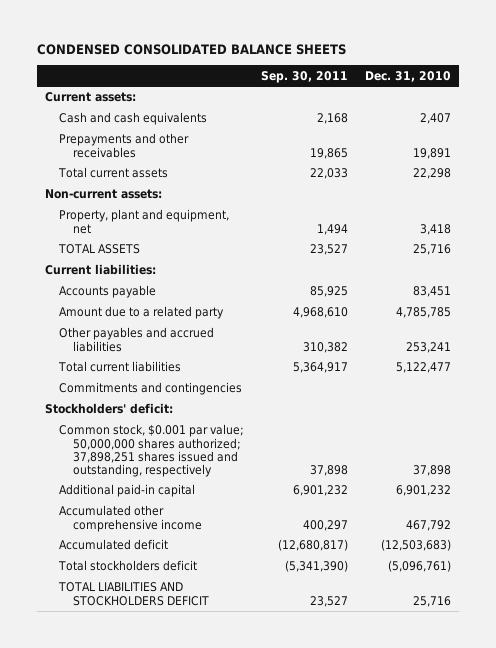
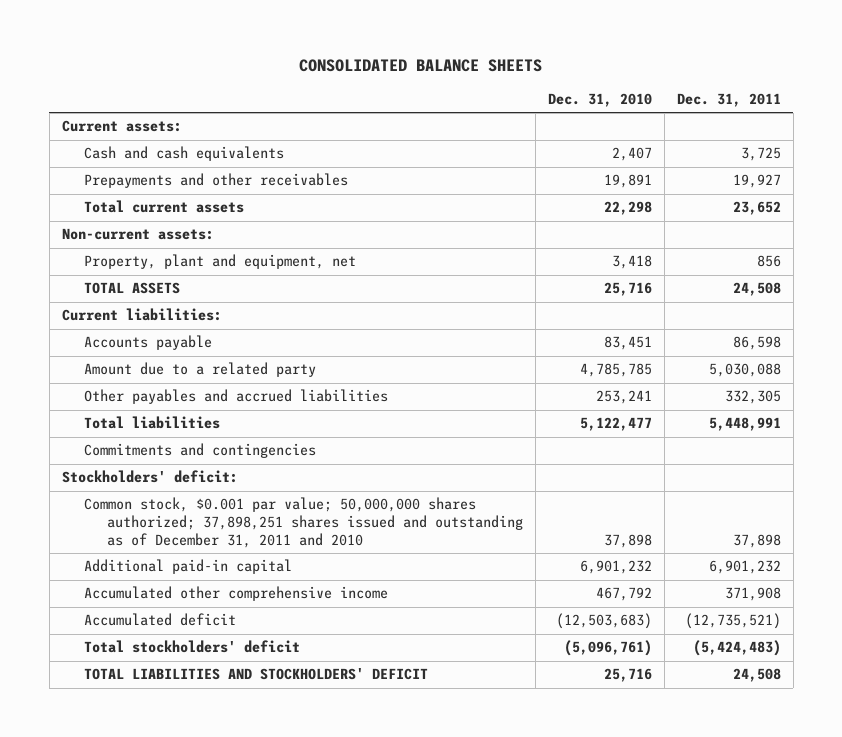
[36,44,346,56] CONDENSED CONSOLIDATED BALANCE SHEETS -> [299,59,543,73] CONSOLIDATED BALANCE SHEETS
[260,70,348,83] Sep. 30, 2011 -> none
none -> [676,93,781,108] Dec. 31, 2011
[58,361,182,373] Total current liabilities -> [84,416,221,430] Total liabilities
[59,424,245,478] Common stock, $0.001 par value; 50,000,000 shares authorized; 37,898,251 shares issued and outstanding, respectively -> [84,497,524,549] Common stock, $0.001 par value; 50,000,000 shares authorized; 37,898,251 shares issued and outstanding as of December 31, 2011 and 2010
[58,560,198,572] Total stockholders deficit -> [84,640,301,654] Total stockholders' deficit
[58,582,210,606] TOTAL LIABILITIES AND STOCKHOLDERS DEFICIT -> [84,668,429,681] TOTAL LIABILITIES AND STOCKHOLDERS' DEFICIT

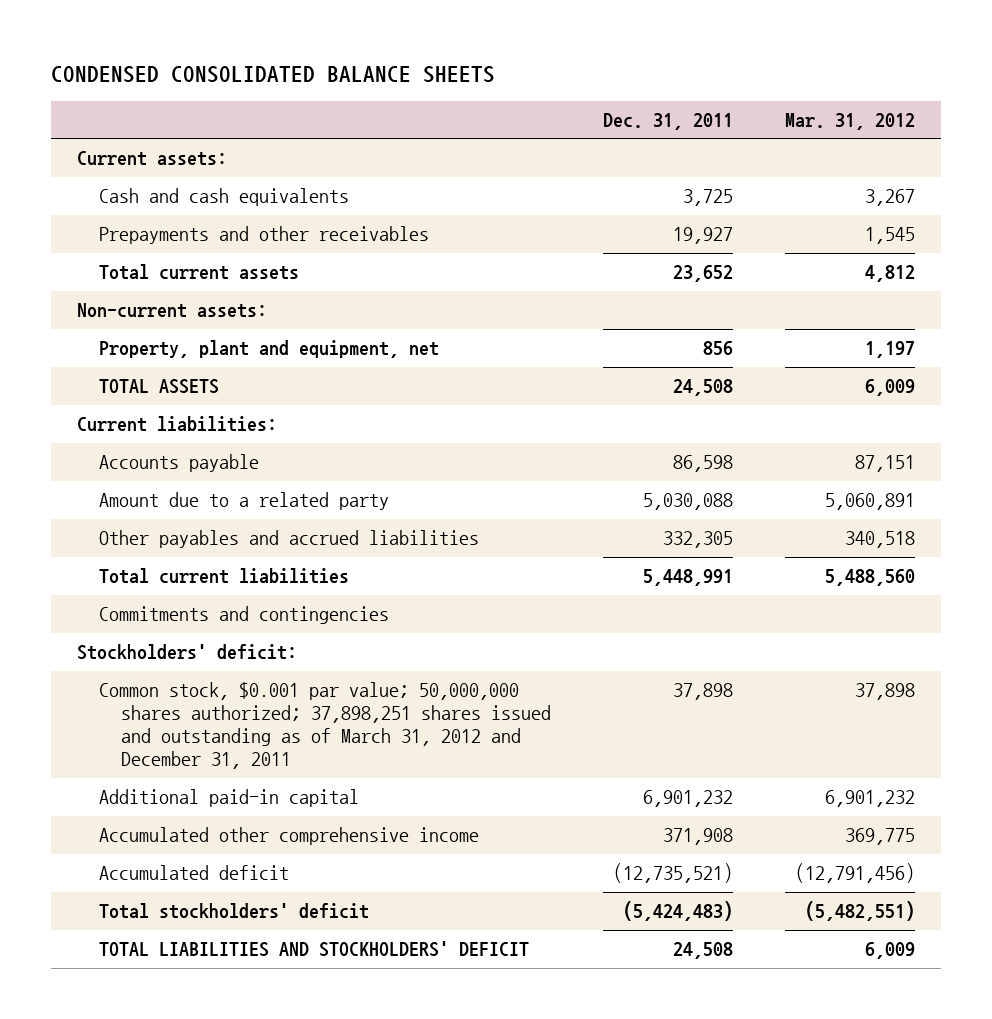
[299,59,543,73] CONSOLIDATED BALANCE SHEETS -> [51,66,496,84] CONDENSED CONSOLIDATED BALANCE SHEETS
[548,93,653,108] Dec. 31, 2010 -> none
none -> [784,112,915,130] Mar. 31, 2012
[84,416,221,430] Total liabilities -> [99,567,350,584] Total current liabilities
[84,497,524,549] Common stock, $0.001 par value; 50,000,000 shares authorized; 37,898,251 shares issued and outstanding as of December 31, 2011 and 2010 -> [99,681,552,770] Common stock, $0.001 par value; 50,000,000 shares authorized; 37,898,251 shares issued and outstanding as of March 31, 2012 and December 31, 2011

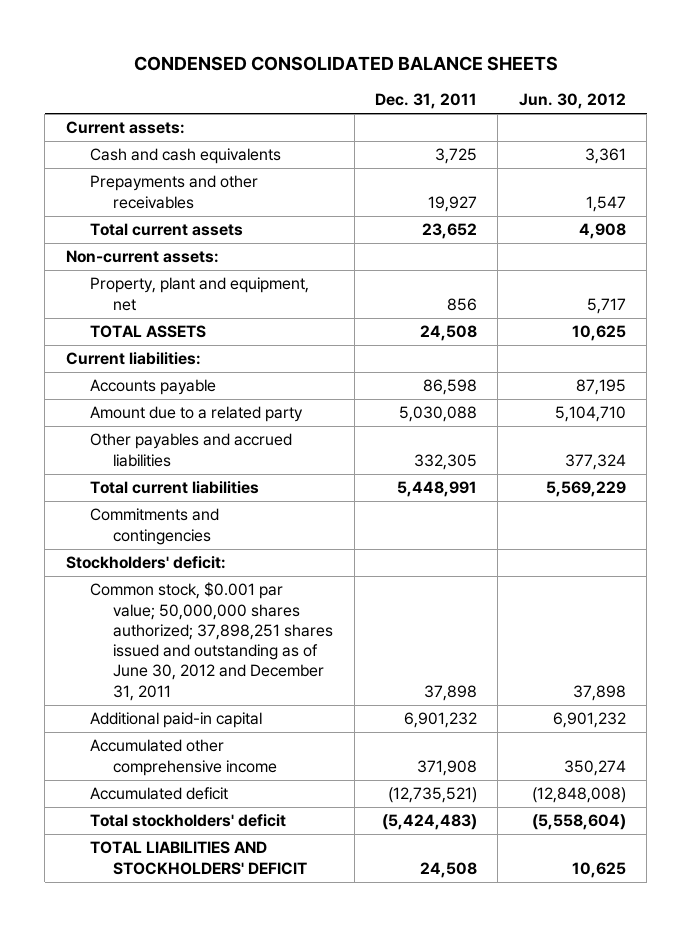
[784,112,915,130] Mar. 31, 2012 -> none
none -> [518,93,626,110] Jun. 30, 2012
[99,681,552,770] Common stock, $0.001 par value; 50,000,000 shares authorized; 37,898,251 shares issued and outstanding as of March 31, 2012 and December 31, 2011 -> [89,582,334,701] Common stock, $0.001 par value; 50,000,000 shares authorized; 37,898,251 shares issued and outstanding as of June 30, 2012 and December 31, 2011

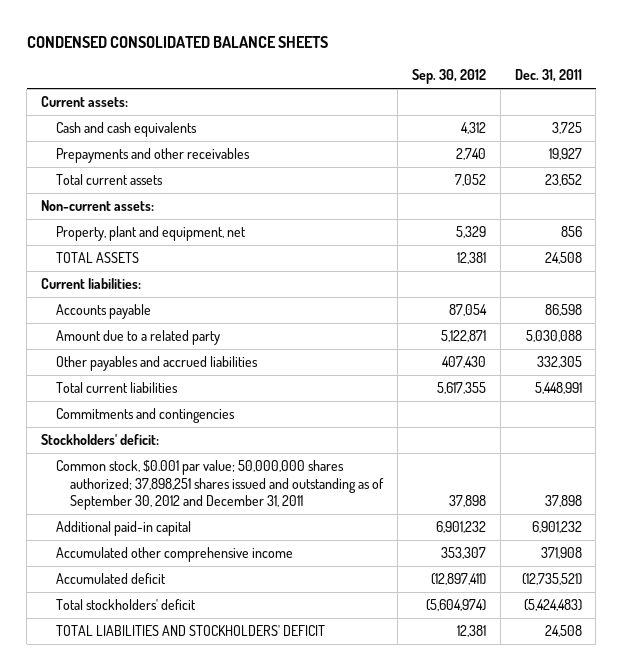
[518,93,626,110] Jun. 30, 2012 -> none
none -> [411,69,486,85] Sep. 30, 2012
[89,582,334,701] Common stock, $0.001 par value; 50,000,000 shares authorized; 37,898,251 shares issued and outstanding as of June 30, 2012 and December 31, 2011 -> [55,460,384,510] Common stock, $0.001 par value; 50,000,000 shares authorized; 37,898,251 shares issued and outstanding as of September 30, 2012 and December 31, 2011

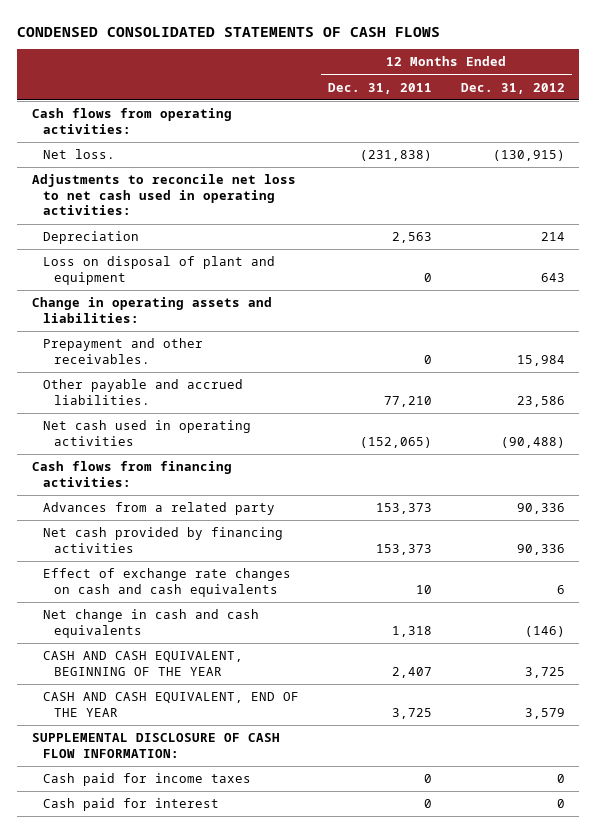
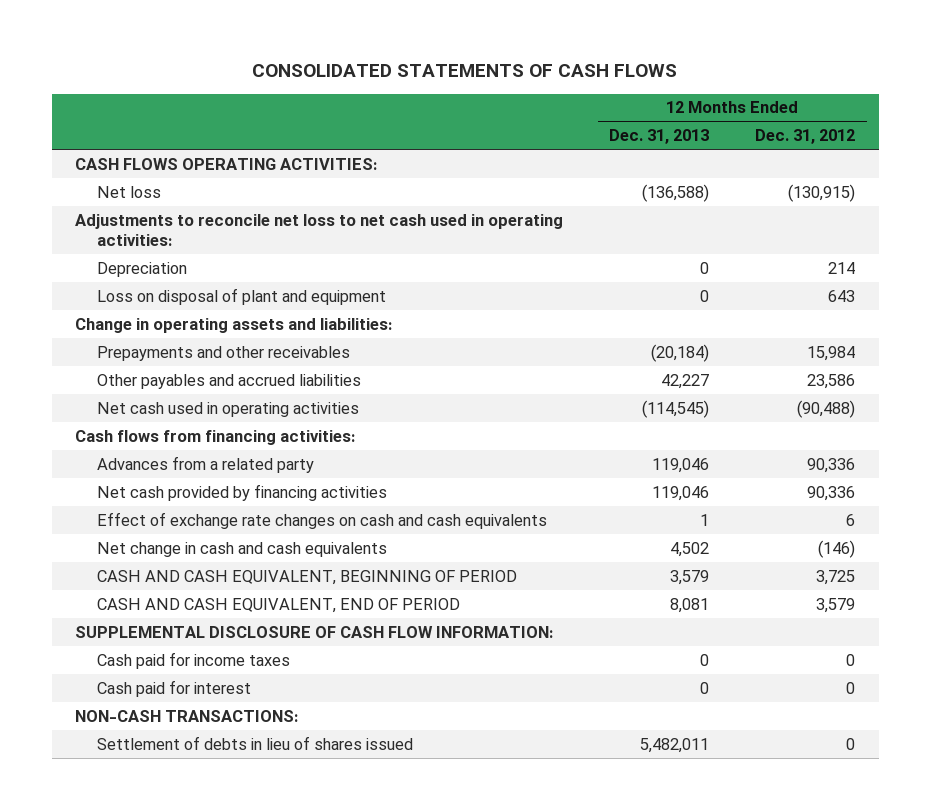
[17,26,441,37] CONDENSED CONSOLIDATED STATEMENTS OF CASH FLOWS -> [252,64,678,78] CONSOLIDATED STATEMENTS OF CASH FLOWS
[327,82,432,94] Dec. 31, 2011 -> none
none -> [609,129,710,145] Dec. 31, 2013
[31,108,232,134] Cash flows from operating activities: -> [74,157,377,170] CASH FLOWS OPERATING ACTIVITIES:
[43,149,116,160] Net loss. -> [97,185,162,198] Net loss
[43,338,204,364] Prepayment and other receivables. -> [97,345,351,361] Prepayments and other receivables
[43,379,244,405] Other payable and accrued liabilities. -> [97,373,362,389] Other payables and accrued liabilities
[43,651,244,676] CASH AND CASH EQUIVALENT, BEGINNING OF THE YEAR -> [97,569,518,585] CASH AND CASH EQUIVALENT, BEGINNING OF PERIOD
[43,692,300,717] CASH AND CASH EQUIVALENT, END OF THE YEAR -> [97,597,461,613] CASH AND CASH EQUIVALENT, END OF PERIOD
none -> [74,709,298,722] NON-CASH TRANSACTIONS:
none -> [97,735,414,750] Settlement of debts in lieu of shares issued

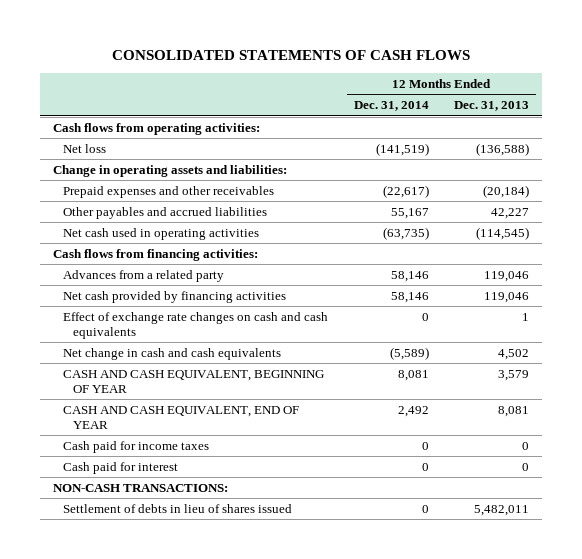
[755,129,856,145] Dec. 31, 2012 -> none
none -> [353,101,429,112] Dec. 31, 2014
[74,157,377,170] CASH FLOWS OPERATING ACTIVITIES: -> [53,122,261,135] Cash flows from operating activities:
[74,213,563,246] Adjustments to reconcile net loss to net cash used in operating activities: -> none
[97,261,188,277] Depreciation -> none
[97,287,387,305] Loss on disposal of plant and equipment -> none
[97,345,351,361] Prepayments and other receivables -> [62,185,274,198] Prepaid expenses and other receivables
[74,625,553,638] SUPPLEMENTAL DISCLOSURE OF CASH FLOW INFORMATION: -> none
[97,569,518,585] CASH AND CASH EQUIVALENT, BEGINNING OF PERIOD -> [62,369,324,393] CASH AND CASH EQUIVALENT, BEGINNING OF YEAR
[97,597,461,613] CASH AND CASH EQUIVALENT, END OF PERIOD -> [62,405,299,429] CASH AND CASH EQUIVALENT, END OF YEAR

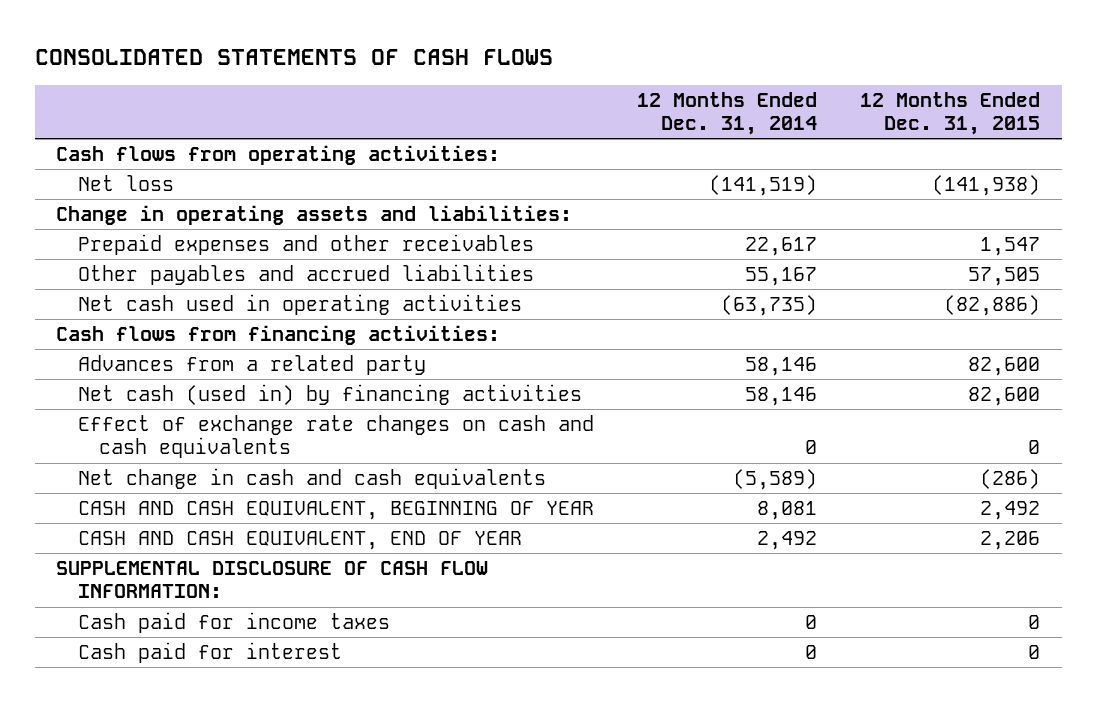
[454,101,530,112] Dec. 31, 2013 -> none
none -> [860,91,1041,135] 12 Months Ended Dec. 31, 2015
[382,184,429,198] (22,617) -> [744,237,817,257] 22,617
[62,290,286,303] Net cash provided by financing activities -> [77,384,582,406] Net cash (used in) by financing activities
none -> [56,561,489,599] SUPPLEMENTAL DISCLOSURE OF CASH FLOW INFORMATION:
[53,483,229,492] NON-CASH TRANSACTIONS: -> none
[62,503,292,513] Settlement of debts in lieu of shares issued -> none

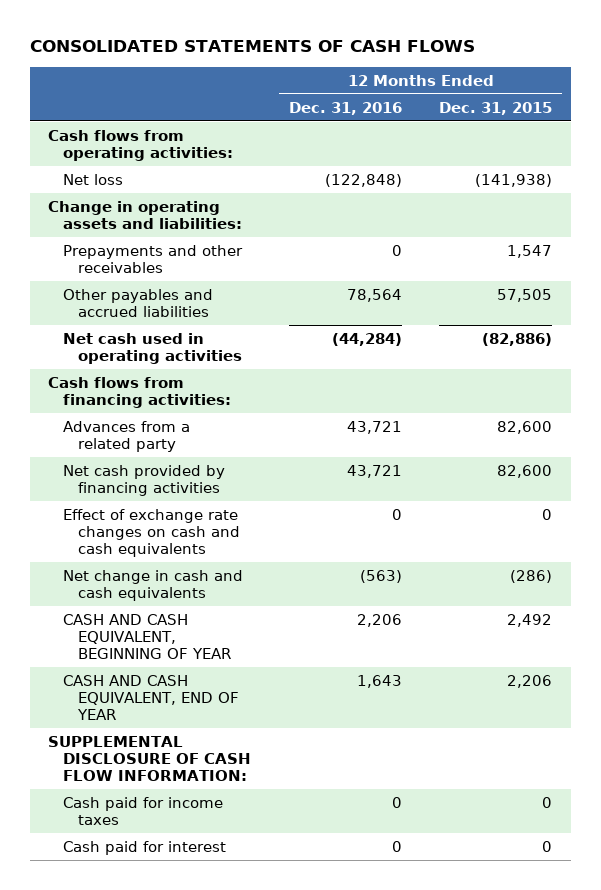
[636,91,817,135] 12 Months Ended Dec. 31, 2014 -> none
none -> [288,101,402,115] Dec. 31, 2016
[77,234,534,256] Prepaid expenses and other receivables -> [63,244,244,274] Prepayments and other receivables
[77,384,582,406] Net cash (used in) by financing activities -> [63,464,226,497] Net cash provided by financing activities

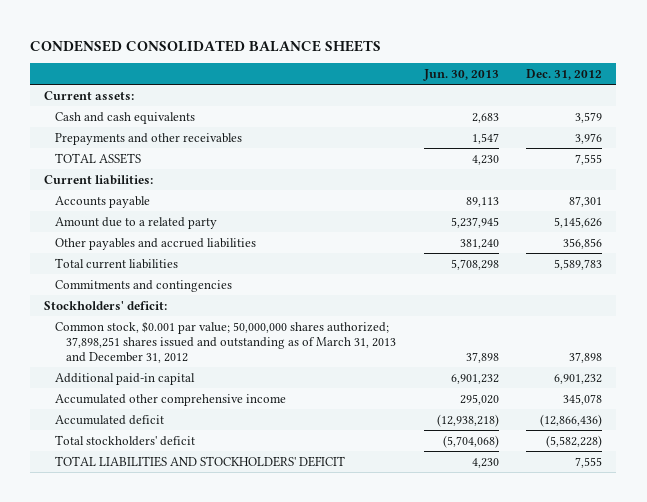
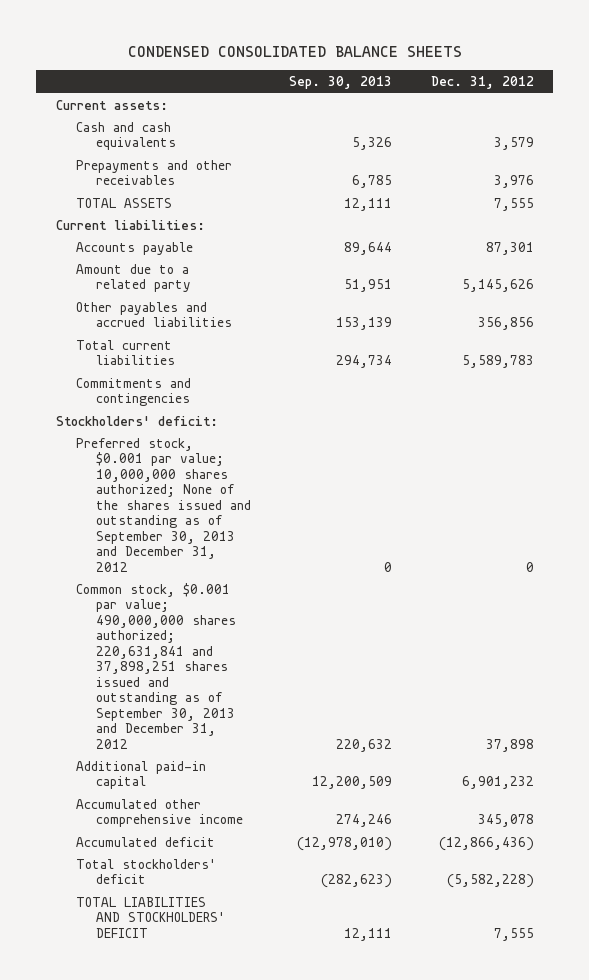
[422,69,499,82] Jun. 30, 2013 -> none
none -> [289,76,393,90] Sep. 30, 2013
none -> [75,437,251,572] Preferred stock, $0.001 par value; 10,000,000 shares authorized; None of the shares issued and outstanding as of September 30, 2013 and December 31, 2012
[55,320,397,364] Common stock, $0.001 par value; 50,000,000 shares authorized; 37,898,251 shares issued and outstanding as of March 31, 2013 and December 31, 2012 -> [75,582,236,749] Common stock, $0.001 par value; 490,000,000 shares authorized; 220,631,841 and 37,898,251 shares issued and outstanding as of September 30, 2013 and December 31, 2012

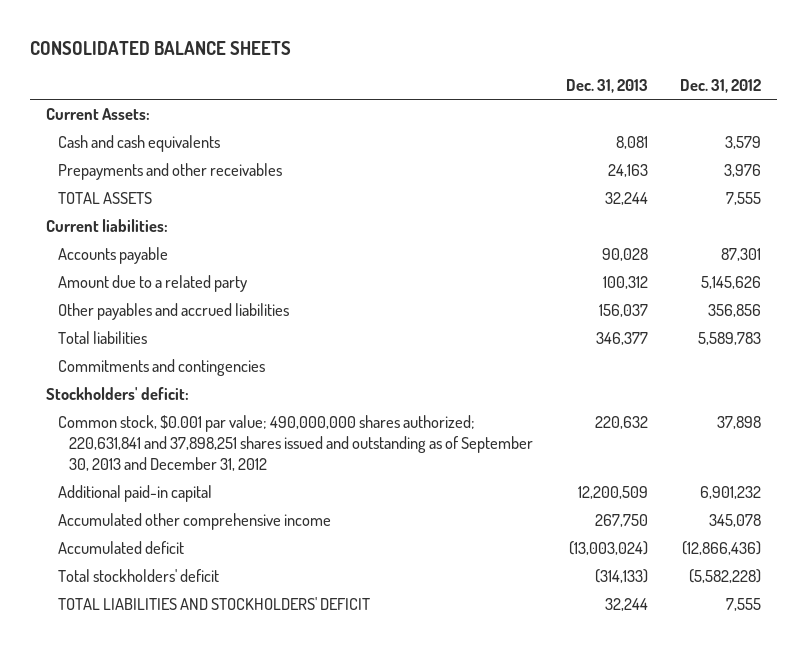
[127,46,462,58] CONDENSED CONSOLIDATED BALANCE SHEETS -> [29,40,291,55] CONSOLIDATED BALANCE SHEETS
[289,76,393,90] Sep. 30, 2013 -> none
none -> [565,79,648,94] Dec. 31, 2013
[55,99,168,110] Current assets: -> [45,108,150,121] Current Assets:
[75,339,175,366] Total current liabilities -> [57,331,147,345] Total liabilities
[75,437,251,572] Preferred stock, $0.001 par value; 10,000,000 shares authorized; None of the shares issued and outstanding as of September 30, 2013 and December 31, 2012 -> none

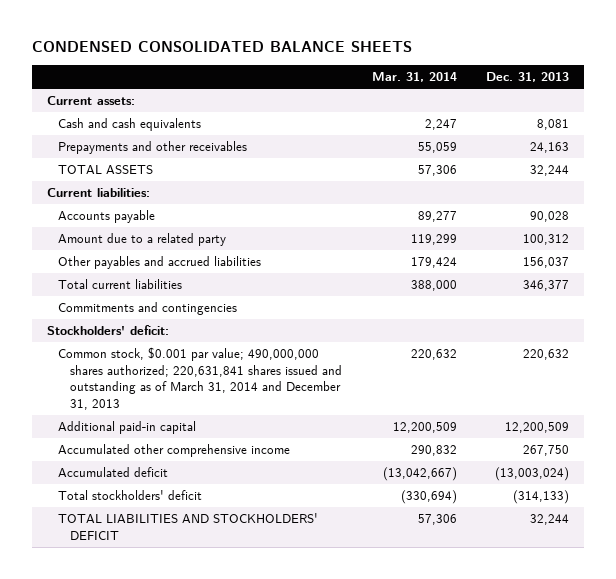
[29,40,291,55] CONSOLIDATED BALANCE SHEETS -> [32,41,413,53] CONDENSED CONSOLIDATED BALANCE SHEETS
[680,79,762,94] Dec. 31, 2012 -> none
none -> [371,72,457,83] Mar. 31, 2014
[45,108,150,121] Current Assets: -> [46,96,135,106] Current assets:
[57,331,147,345] Total liabilities -> [58,279,183,290] Total current liabilities
[57,415,534,471] Common stock, $0.001 par value; 490,000,000 shares authorized; 220,631,841 and 37,898,251 shares issued and outstanding as of September 30, 2013 and December 31, 2012 -> [58,347,342,410] Common stock, $0.001 par value; 490,000,000 shares authorized; 220,631,841 shares issued and outstanding as of March 31, 2014 and December 31, 2013

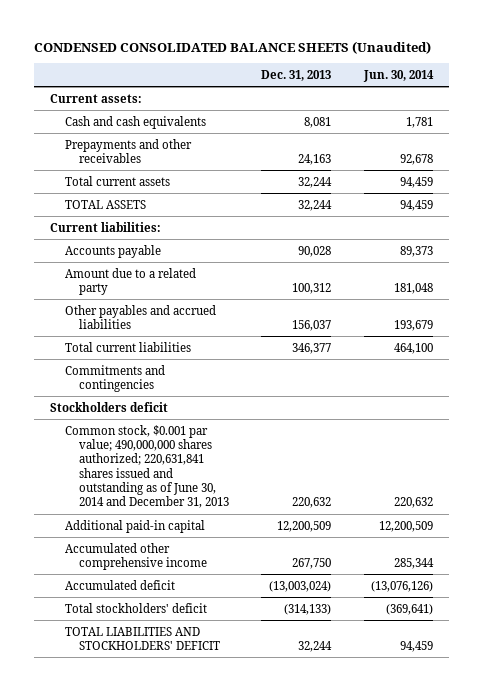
[32,41,413,53] CONDENSED CONSOLIDATED BALANCE SHEETS -> [33,40,431,54] CONDENSED CONSOLIDATED BALANCE SHEETS (Unaudited)
[371,72,457,83] Mar. 31, 2014 -> none
none -> [362,69,434,82] Jun. 30, 2014
none -> [64,175,170,186] Total current assets
[46,325,169,336] Stockholders' deficit: -> [50,401,169,412] Stockholders deficit
[58,347,342,410] Common stock, $0.001 par value; 490,000,000 shares authorized; 220,631,841 shares issued and outstanding as of March 31, 2014 and December 31, 2013 -> [64,424,230,509] Common stock, $0.001 par value; 490,000,000 shares authorized; 220,631,841 shares issued and outstanding as of June 30, 2014 and December 31, 2013

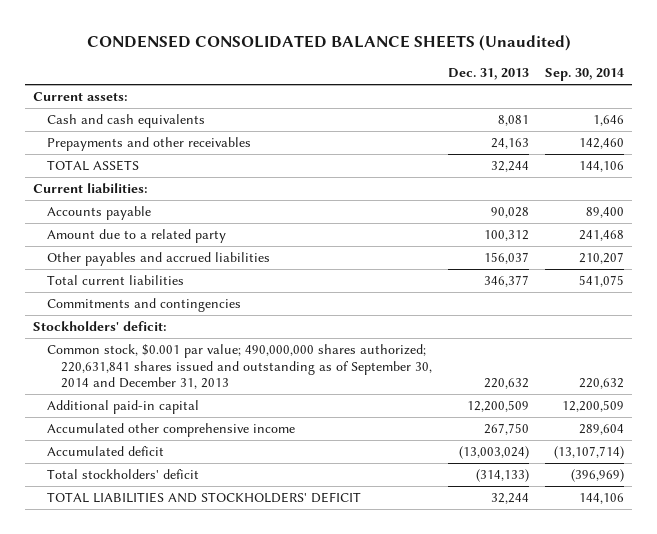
[362,69,434,82] Jun. 30, 2014 -> none
none -> [545,68,625,82] Sep. 30, 2014
[64,175,170,186] Total current assets -> none
[50,401,169,412] Stockholders deficit -> [32,321,167,332] Stockholders' deficit:
[64,424,230,509] Common stock, $0.001 par value; 490,000,000 shares authorized; 220,631,841 shares issued and outstanding as of June 30, 2014 and December 31, 2013 -> [47,344,433,389] Common stock, $0.001 par value; 490,000,000 shares authorized; 220,631,841 shares issued and outstanding as of September 30, 2014 and December 31, 2013

